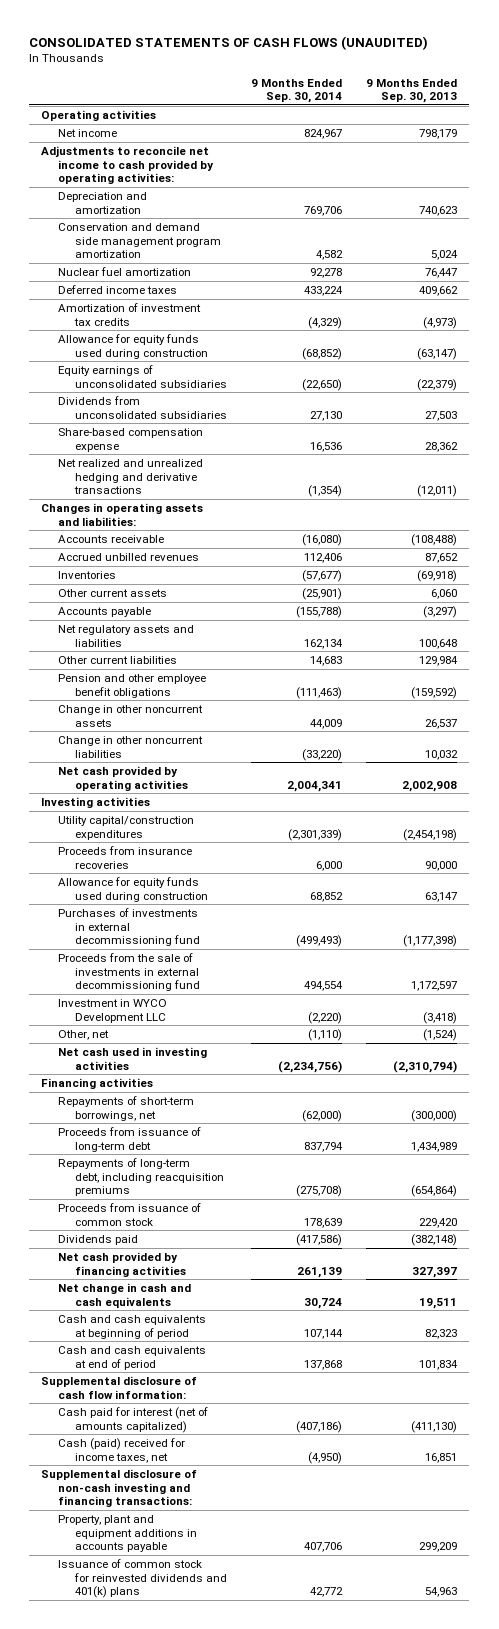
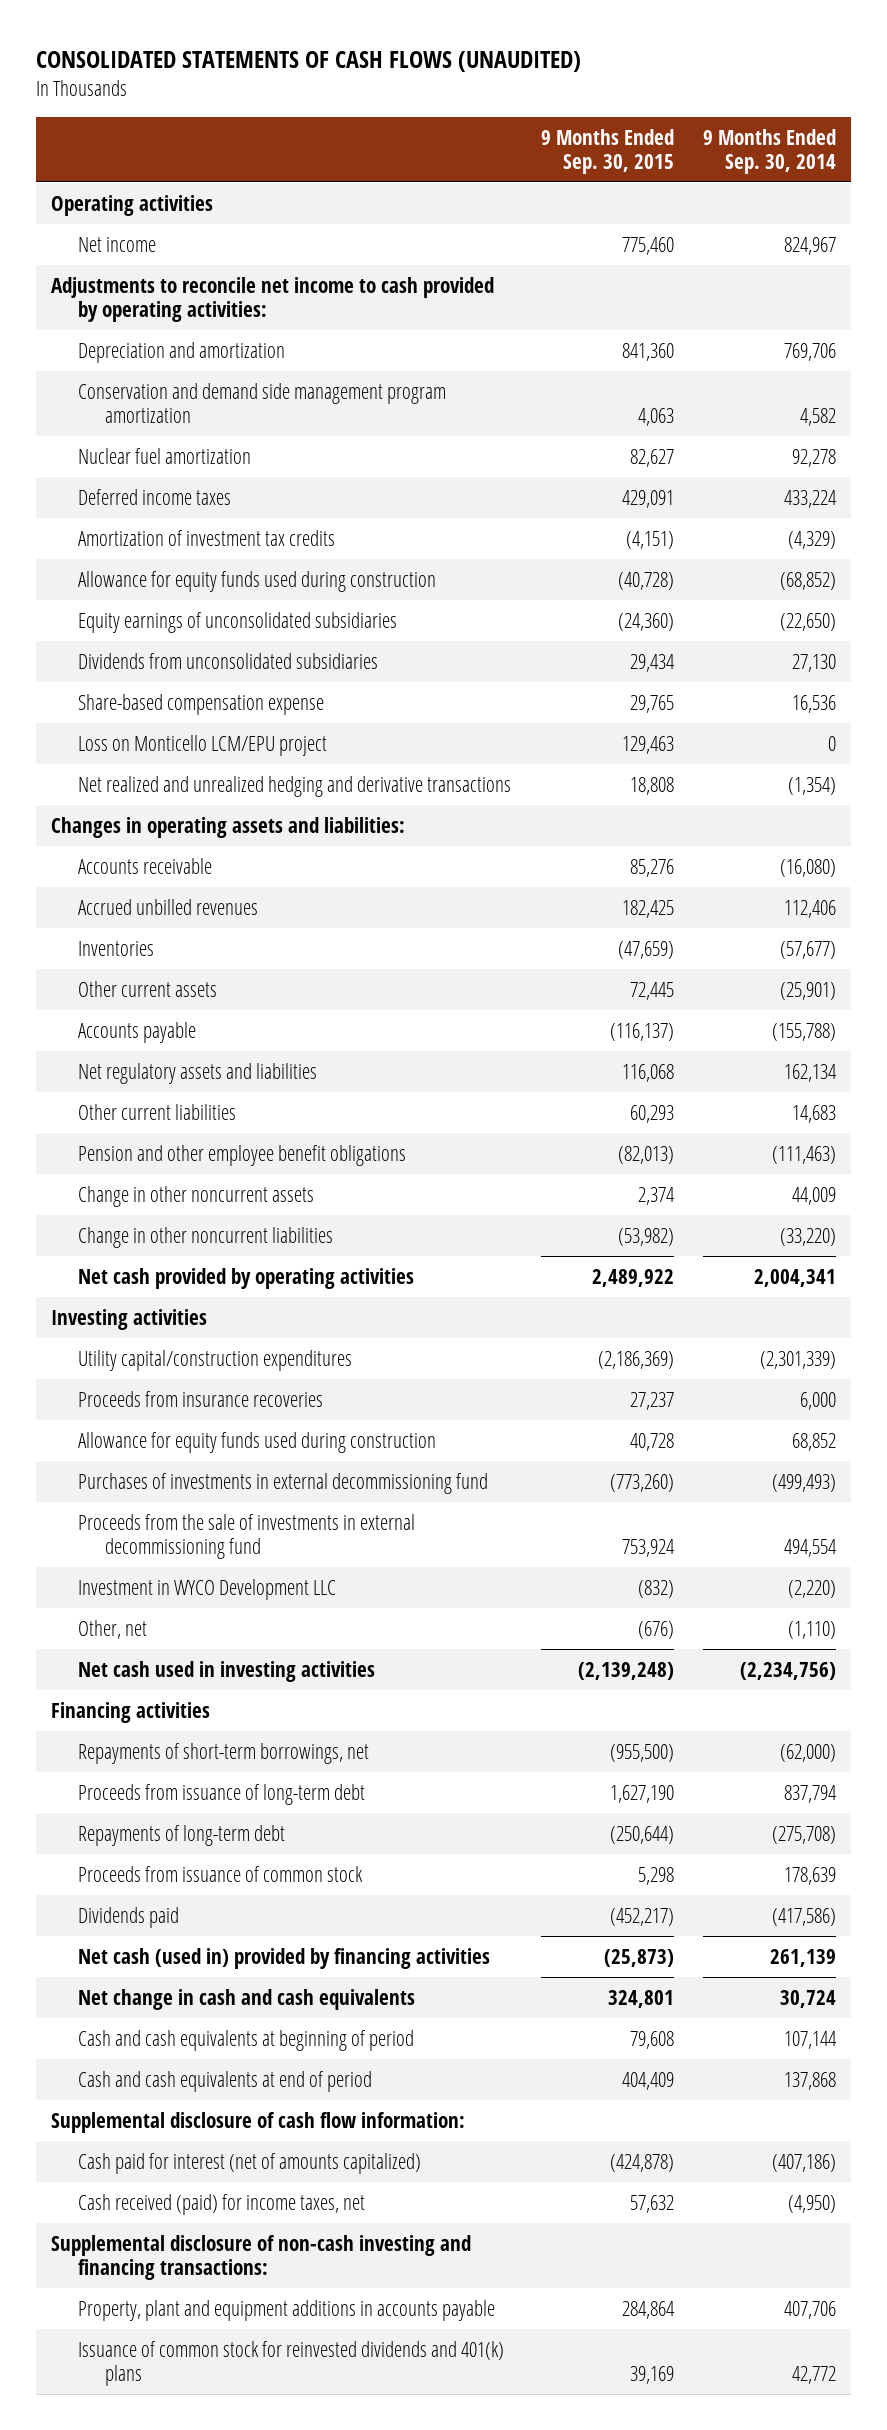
[366,78,458,104] 9 Months Ended Sep. 30, 2013 -> none
none -> [540,128,674,174] 9 Months Ended Sep. 30, 2015
none -> [77,734,327,756] Loss on Monticello LCM/EPU project
[58,1157,225,1197] Repayments of long-term debt, including reacquisition premiums -> [77,1824,285,1846] Repayments of long-term debt
[58,1251,187,1277] Net cash provided by financing activities -> [77,1947,490,1969] Net cash (used in) provided by financing activities
[58,1437,186,1463] Cash (paid) received for income taxes, net -> [77,2193,365,2215] Cash received (paid) for income taxes, net

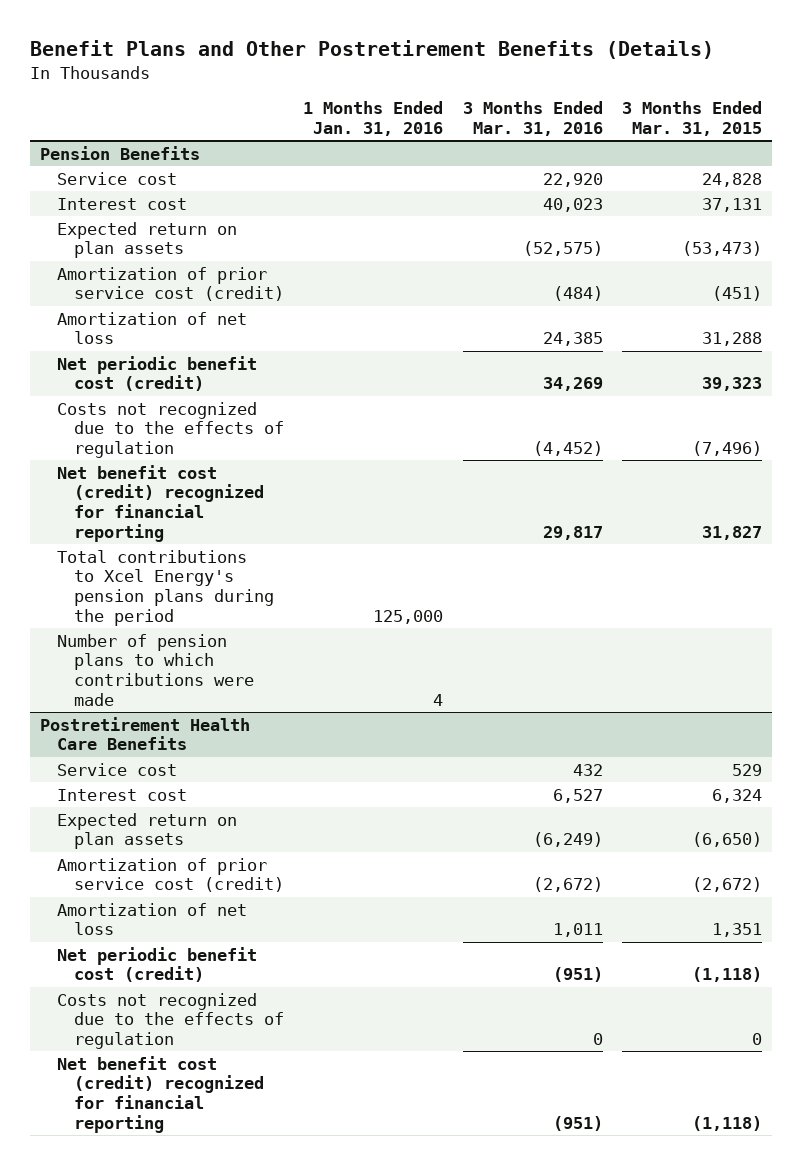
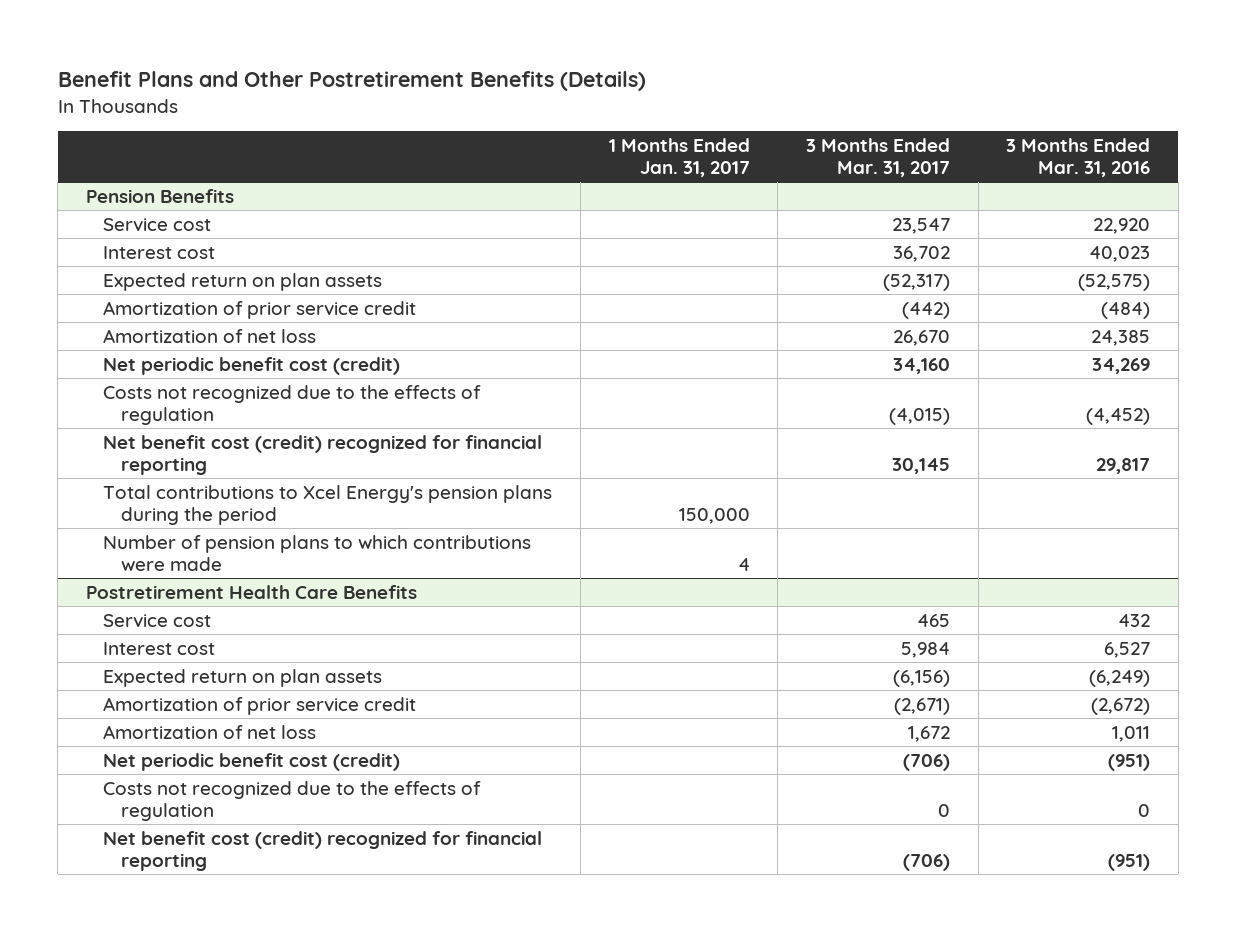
[303,101,444,137] 1 Months Ended Jan. 31, 2016 -> none
[621,101,762,137] 3 Months Ended Mar. 31, 2015 -> none
none -> [608,137,750,178] 1 Months Ended Jan. 31, 2017
none -> [805,137,950,178] 3 Months Ended Mar. 31, 2017
[56,266,284,302] Amortization of prior service cost (credit) -> [103,300,417,319] Amortization of prior service credit
[56,857,284,893] Amortization of prior service cost (credit) -> [103,696,417,715] Amortization of prior service credit

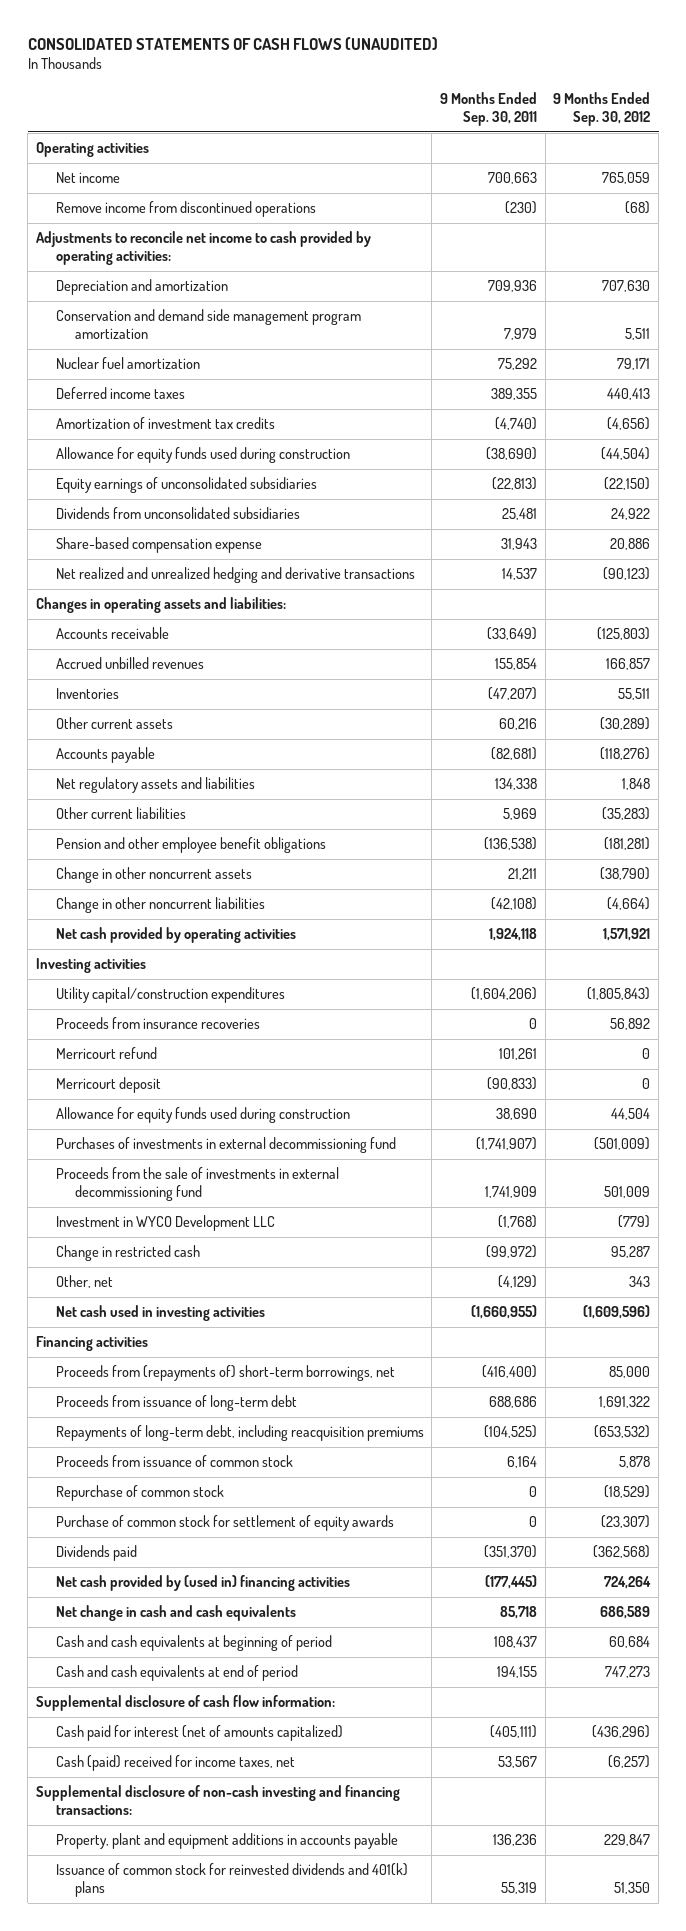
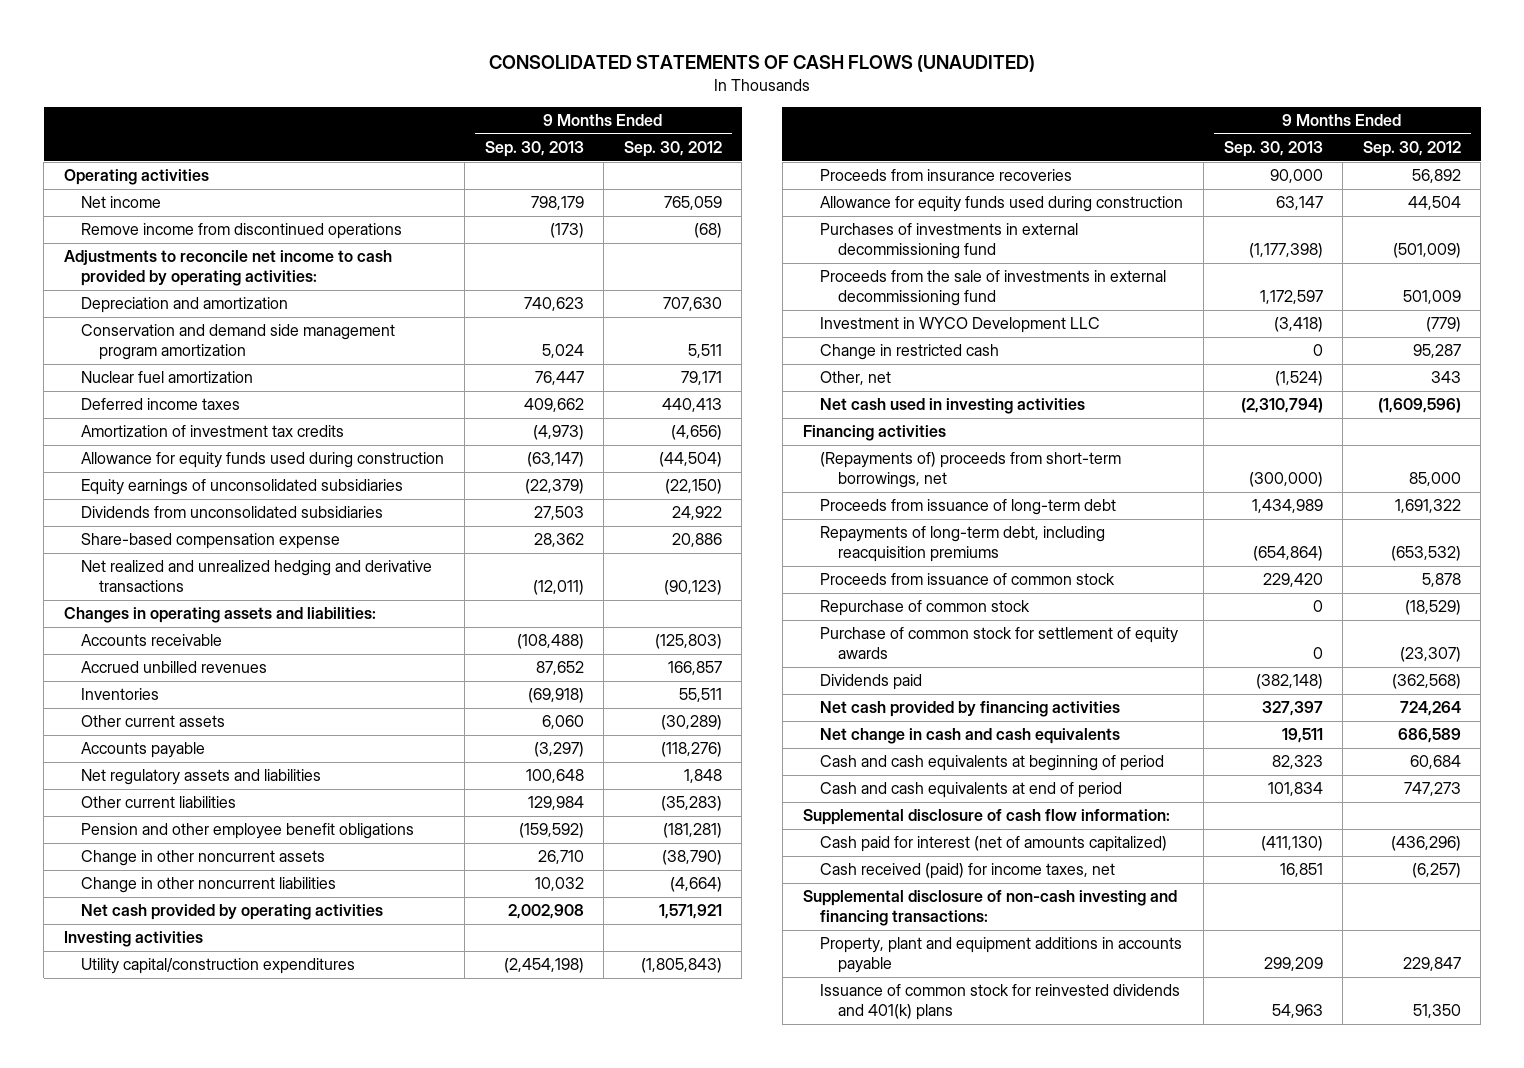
[440,91,538,127] 9 Months Ended Sep. 30, 2011 -> none
none -> [484,141,584,158] Sep. 30, 2013
[55,1047,157,1060] Merricourt refund -> none
[55,1077,161,1094] Merricourt deposit -> none
[55,1365,395,1382] Proceeds from (repayments of) short-term borrowings, net -> [820,452,1122,489] (Repayments of) proceeds from short-term borrowings, net
[55,1575,350,1592] Net cash provided by (used in) financing activities -> [820,701,1121,718] Net cash provided by financing activities
[55,1755,295,1772] Cash (paid) received for income taxes, net -> [820,863,1116,880] Cash received (paid) for income taxes, net

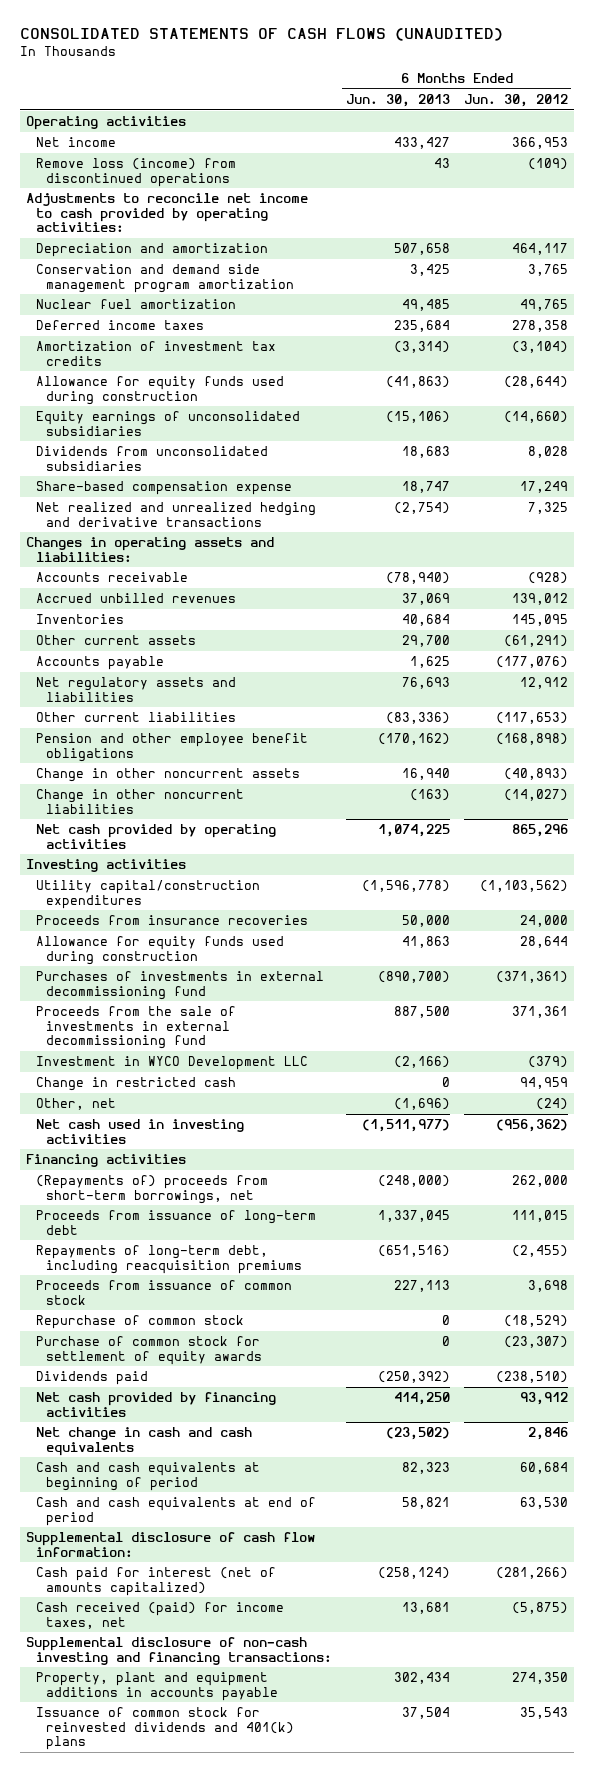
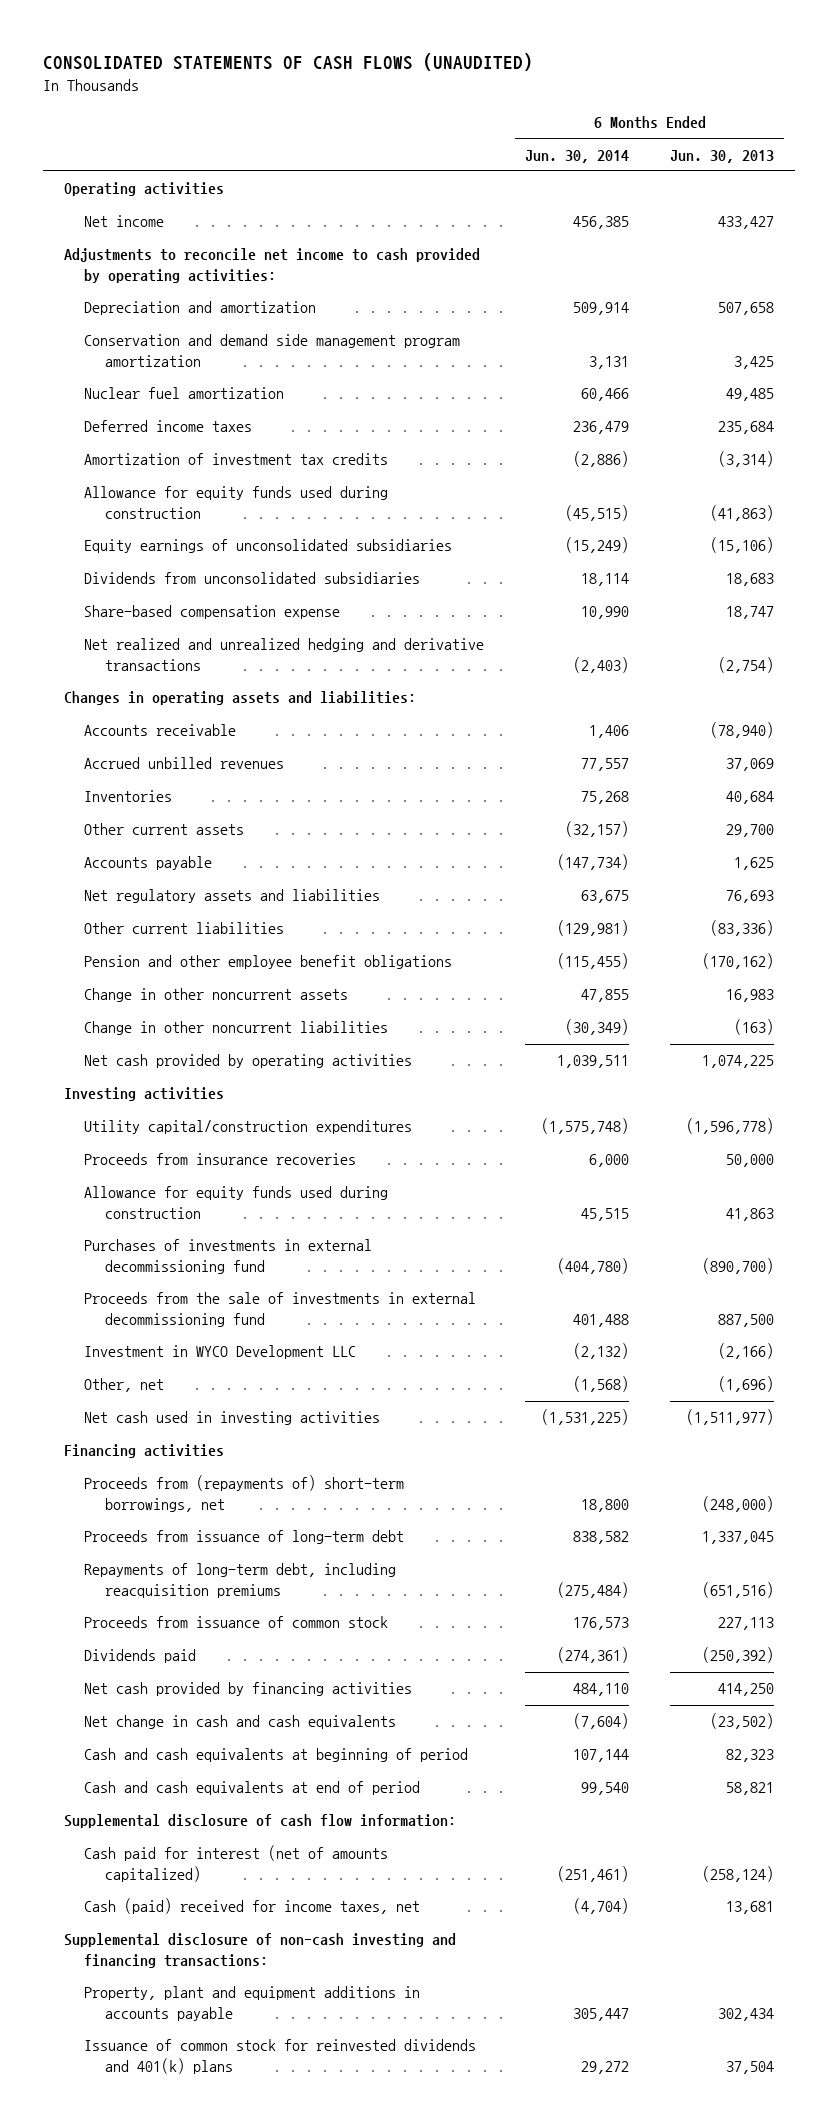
[463,93,568,107] Jun. 30, 2012 -> none
none -> [525,149,630,163] Jun. 30, 2014
[36,158,237,187] Remove loss (income) from discontinued operations -> none
[401,768,450,781] 16,940 -> [726,989,775,1003] 16,983
[36,1077,237,1092] Change in restricted cash -> none
[36,1175,269,1204] (Repayments of) proceeds from short-term borrowings, net -> [84,1475,405,1513] Proceeds from (repayments of) short-term borrowings, net
[36,1315,245,1330] Repurchase of common stock -> none
[36,1336,262,1365] Purchase of common stock for settlement of equity awards -> none
[36,1602,285,1629] Cash received (paid) for income taxes, net -> [84,1898,421,1915] Cash (paid) received for income taxes, net

